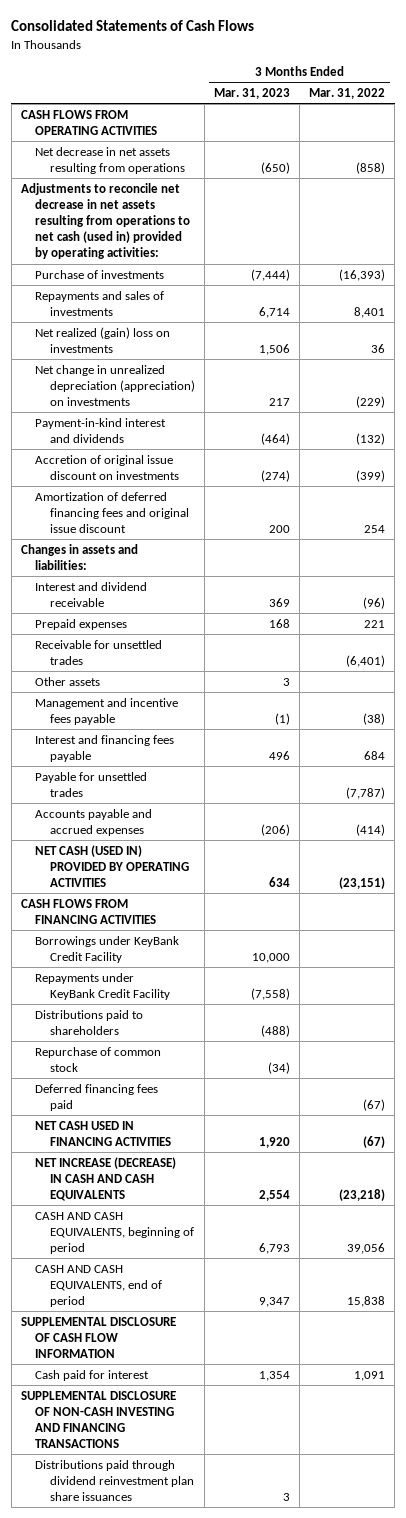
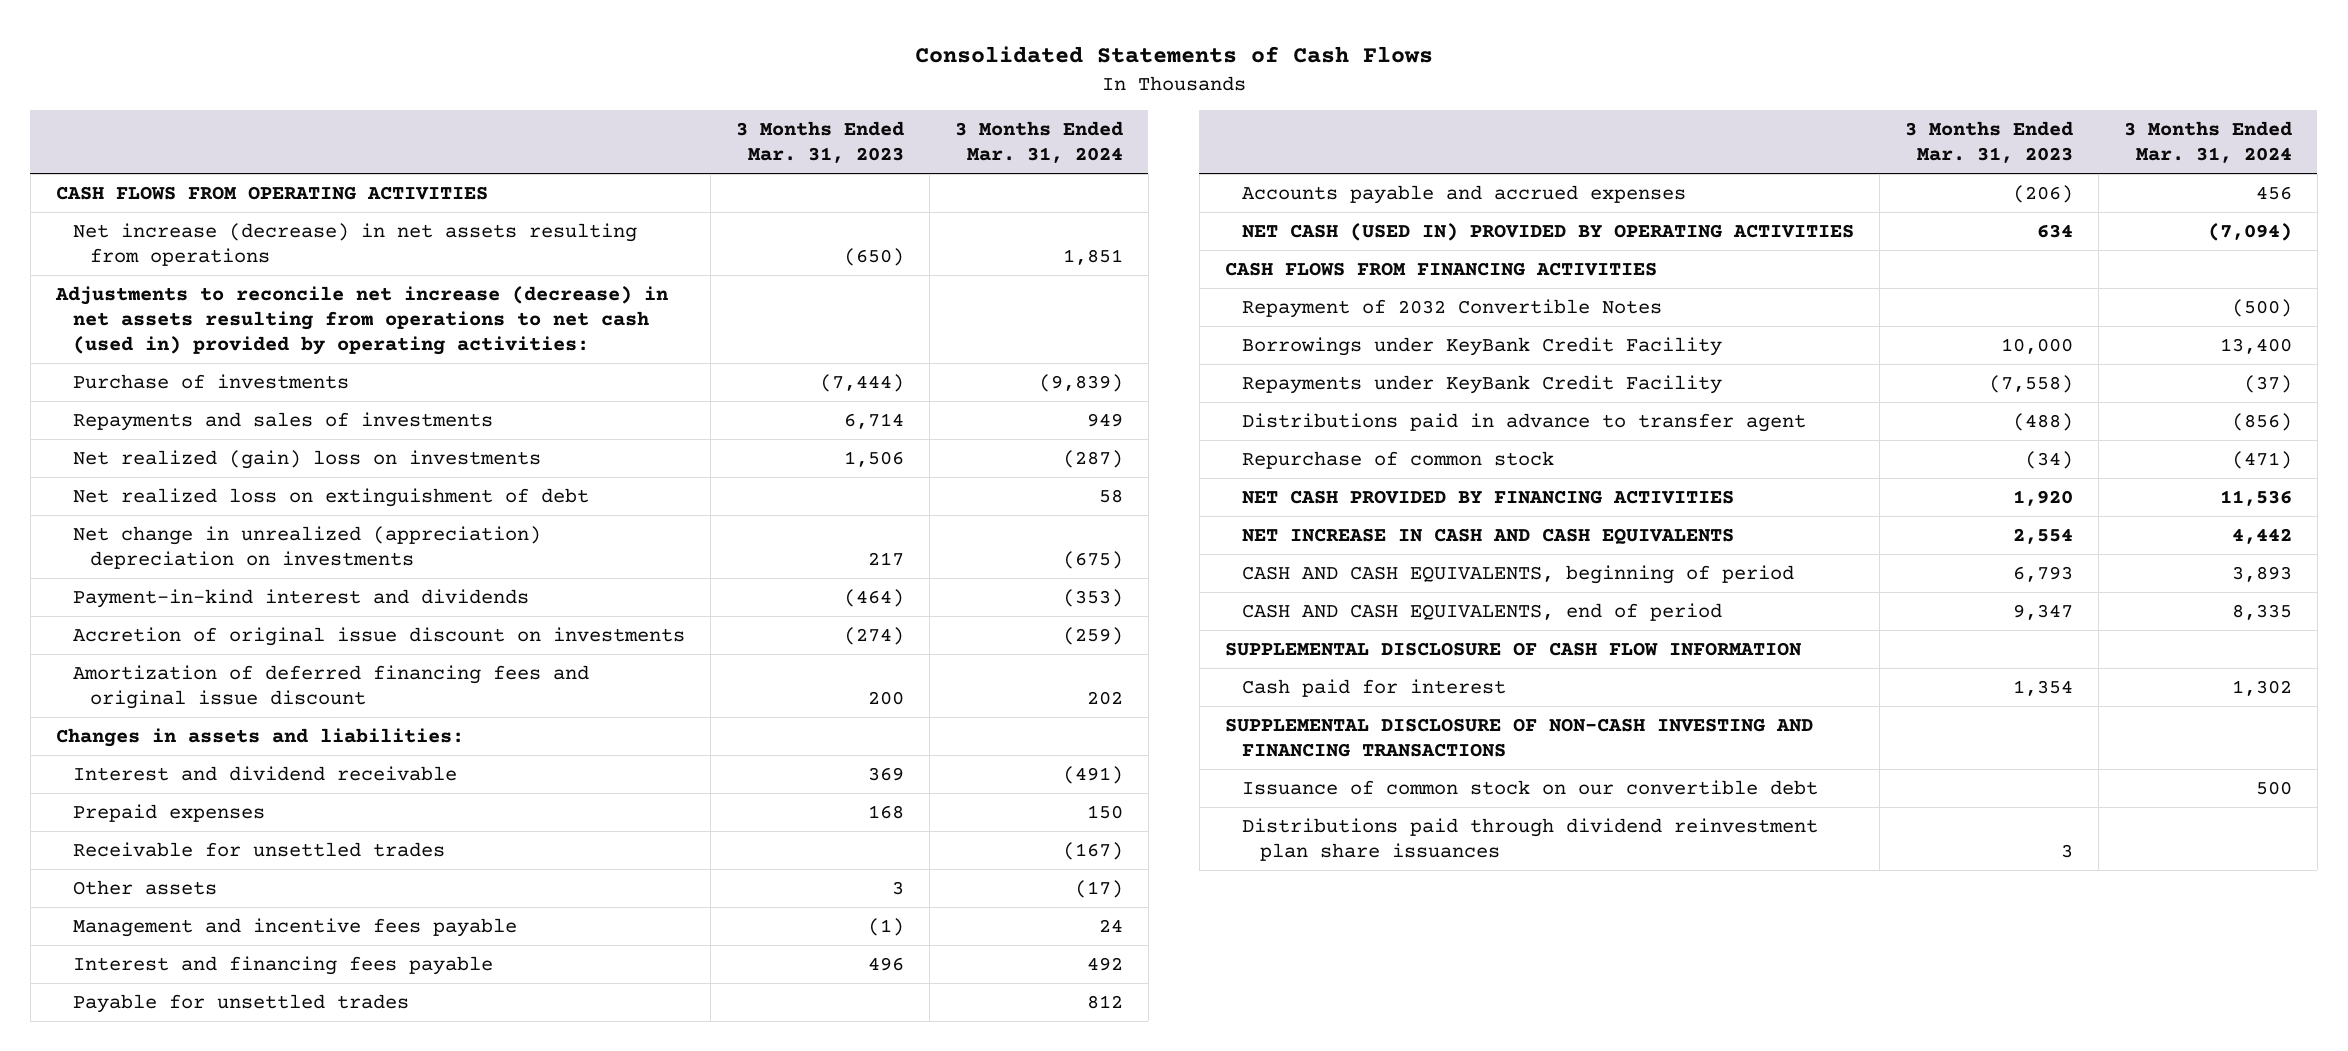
[309,87,386,99] Mar. 31, 2022 -> none
none -> [954,121,1123,164] 3 Months Ended Mar. 31, 2024
[35,146,185,174] Net decrease in net assets resulting from operations -> [73,222,638,266] Net increase (decrease) in net assets resulting from operations
[20,182,191,260] Adjustments to reconcile net decrease in net assets resulting from operations to net cash (used in) provided by operating activities: -> [54,285,668,355] Adjustments to reconcile net increase (decrease) in net assets resulting from operations to net cash (used in) provided by operating activities:
none -> [73,487,590,507] Net realized loss on extinguishment of debt
[35,364,195,406] Net change in unrealized depreciation (appreciation) on investments -> [73,525,542,569] Net change in unrealized (appreciation) depreciation on investments
none -> [1242,298,1663,318] Repayment of 2032 Convertible Notes
[35,1009,144,1035] Distributions paid to shareholders -> [1242,412,1807,432] Distributions paid in advance to transfer agent
[35,1083,159,1111] Deferred financing fees paid -> none
[35,1120,171,1146] NET CASH USED IN FINANCING ACTIVITIES -> [1242,489,1735,504] NET CASH PROVIDED BY FINANCING ACTIVITIES
[35,1156,177,1201] NET INCREASE (DECREASE) IN CASH AND CASH EQUIVALENTS -> [1242,527,1735,544] NET INCREASE IN CASH AND CASH EQUIVALENTS
none -> [1242,779,1819,795] Issuance of common stock on our convertible debt

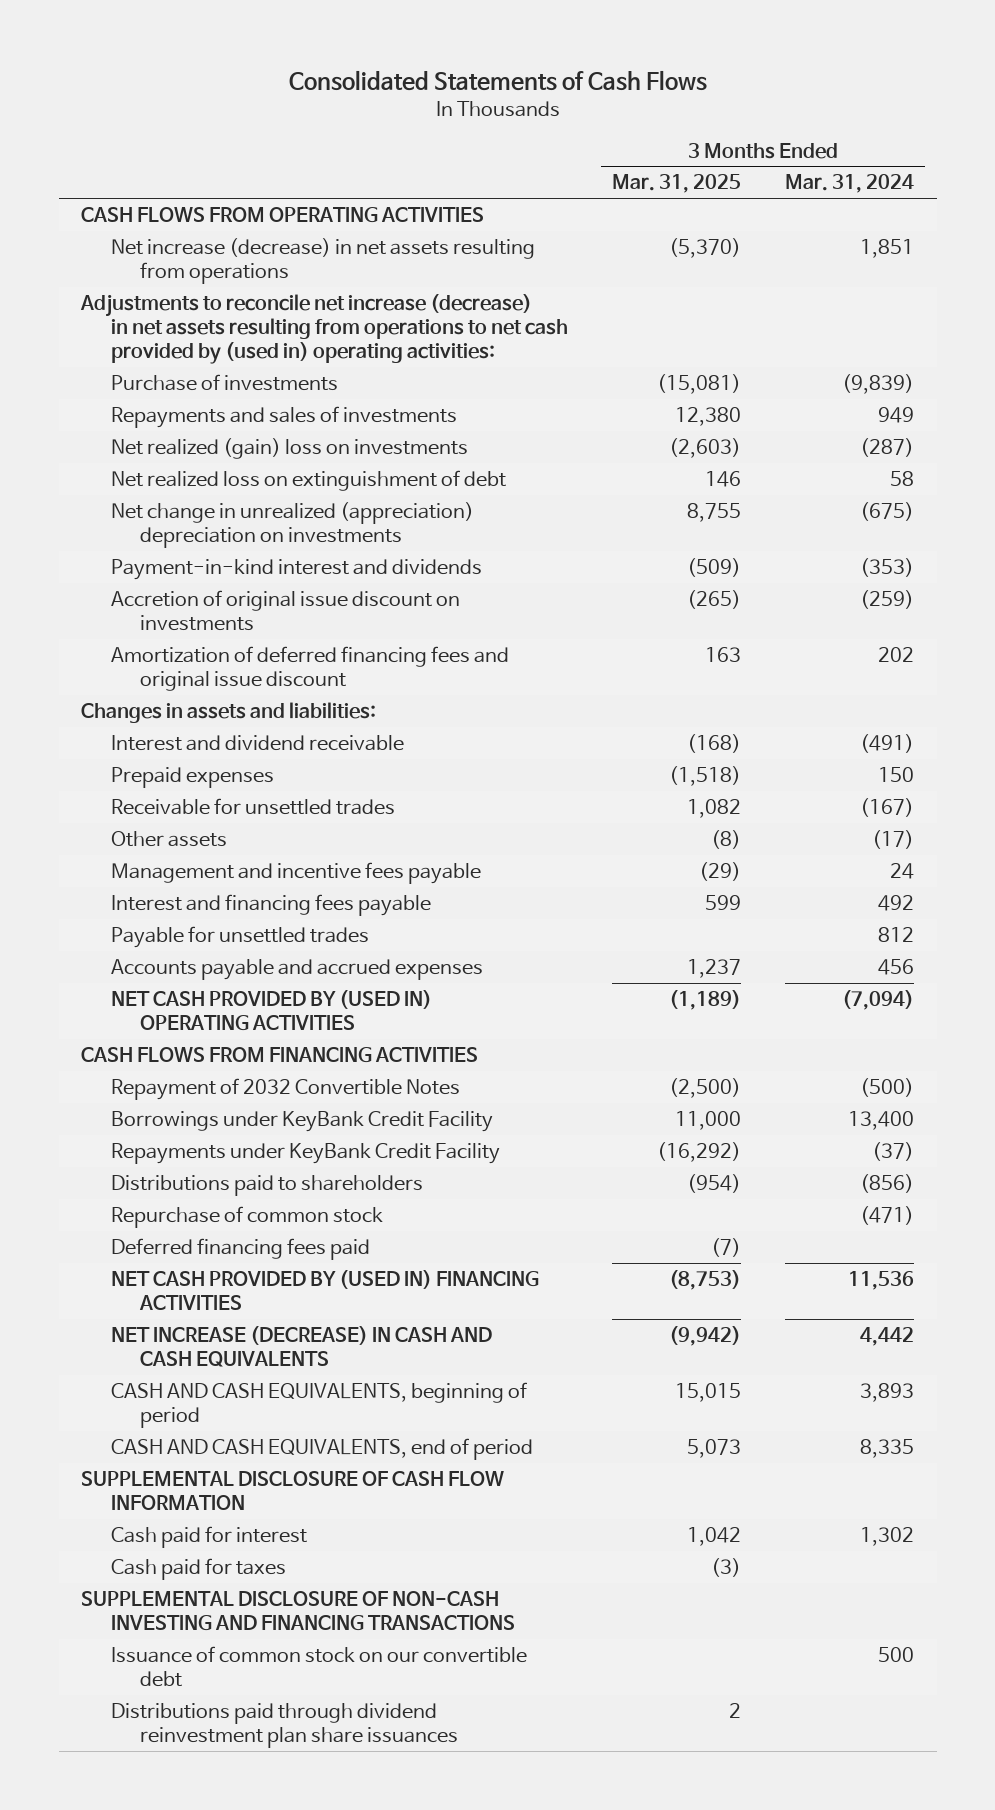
[735,121,904,164] 3 Months Ended Mar. 31, 2023 -> none
none -> [611,174,741,194] Mar. 31, 2025
[54,285,668,355] Adjustments to reconcile net increase (decrease) in net assets resulting from operations to net cash (used in) provided by operating activities: -> [79,293,568,365] Adjustments to reconcile net increase (decrease) in net assets resulting from operations to net cash provided by (used in) operating activities:
[1242,222,1855,241] NET CASH (USED IN) PROVIDED BY OPERATING ACTIVITIES -> [110,989,432,1031] NET CASH PROVIDED BY (USED IN) OPERATING ACTIVITIES
[1242,412,1807,432] Distributions paid in advance to transfer agent -> [110,1174,423,1196] Distributions paid to shareholders
none -> [110,1237,370,1260] Deferred financing fees paid
[1242,489,1735,504] NET CASH PROVIDED BY FINANCING ACTIVITIES -> [110,1269,539,1310] NET CASH PROVIDED BY (USED IN) FINANCING ACTIVITIES
[1242,527,1735,544] NET INCREASE IN CASH AND CASH EQUIVALENTS -> [110,1325,492,1367] NET INCREASE (DECREASE) IN CASH AND CASH EQUIVALENTS
none -> [110,1557,286,1580] Cash paid for taxes

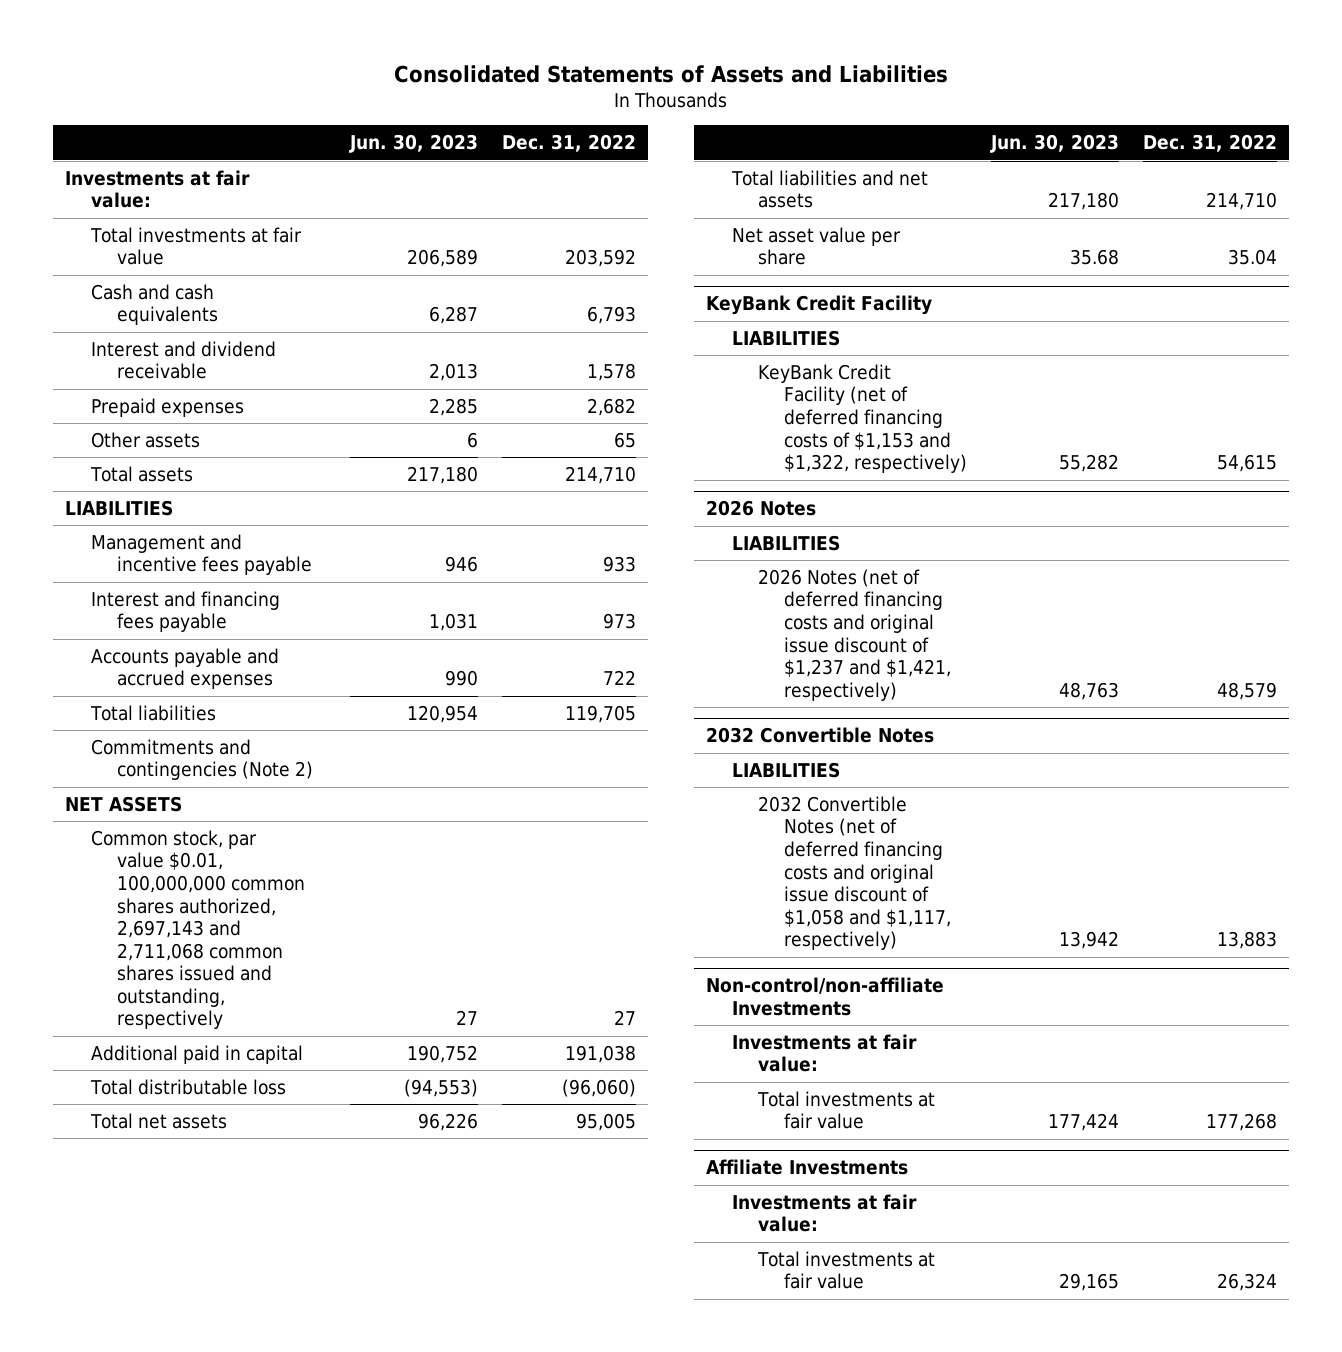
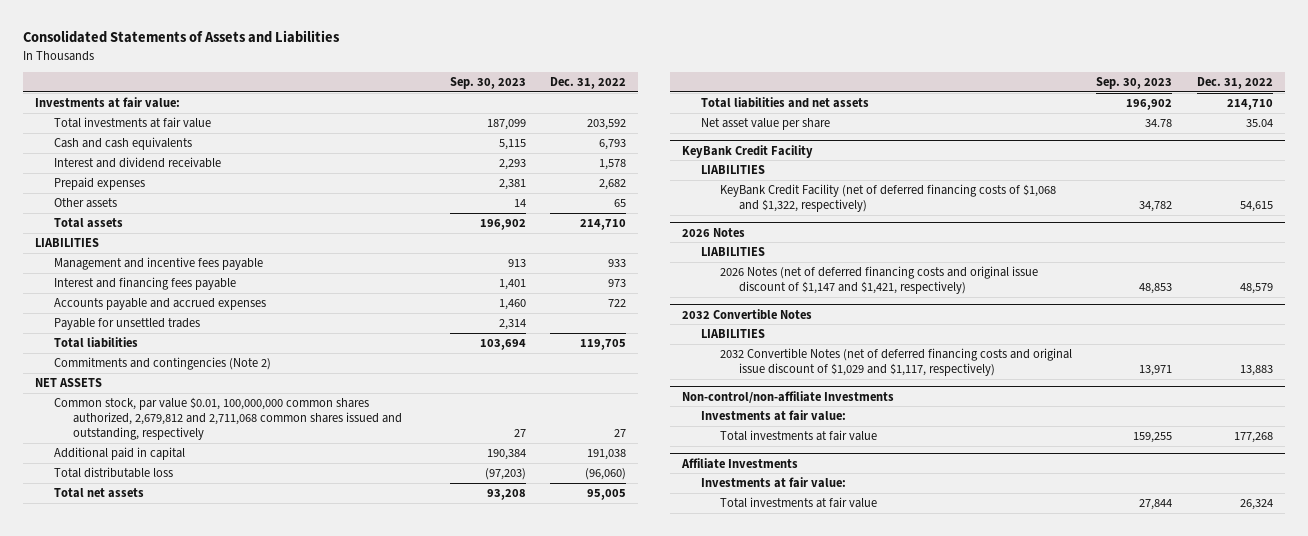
[348,134,478,154] Jun. 30, 2023 -> none
none -> [449,77,526,90] Sep. 30, 2023
none -> [54,317,201,330] Payable for unsettled trades
[90,829,305,1030] Common stock, par value $0.01, 100,000,000 common shares authorized, 2,697,143 and 2,711,068 common shares issued and outstanding, respectively -> [54,396,403,441] Common stock, par value $0.01, 100,000,000 common shares authorized, 2,679,812 and 2,711,068 common shares issued and outstanding, respectively
[758,363,967,474] KeyBank Credit Facility (net of deferred financing costs of $1,153 and $1,322, respectively) -> [720,183,1057,213] KeyBank Credit Facility (net of deferred financing costs of $1,068 and $1,322, respectively)
[758,568,951,701] 2026 Notes (net of deferred financing costs and original issue discount of $1,237 and $1,421, respectively) -> [720,265,1039,295] 2026 Notes (net of deferred financing costs and original issue discount of $1,147 and $1,421, respectively)
[758,795,951,951] 2032 Convertible Notes (net of deferred financing costs and original issue discount of $1,058 and $1,117, respectively) -> [720,347,1073,377] 2032 Convertible Notes (net of deferred financing costs and original issue discount of $1,029 and $1,117, respectively)

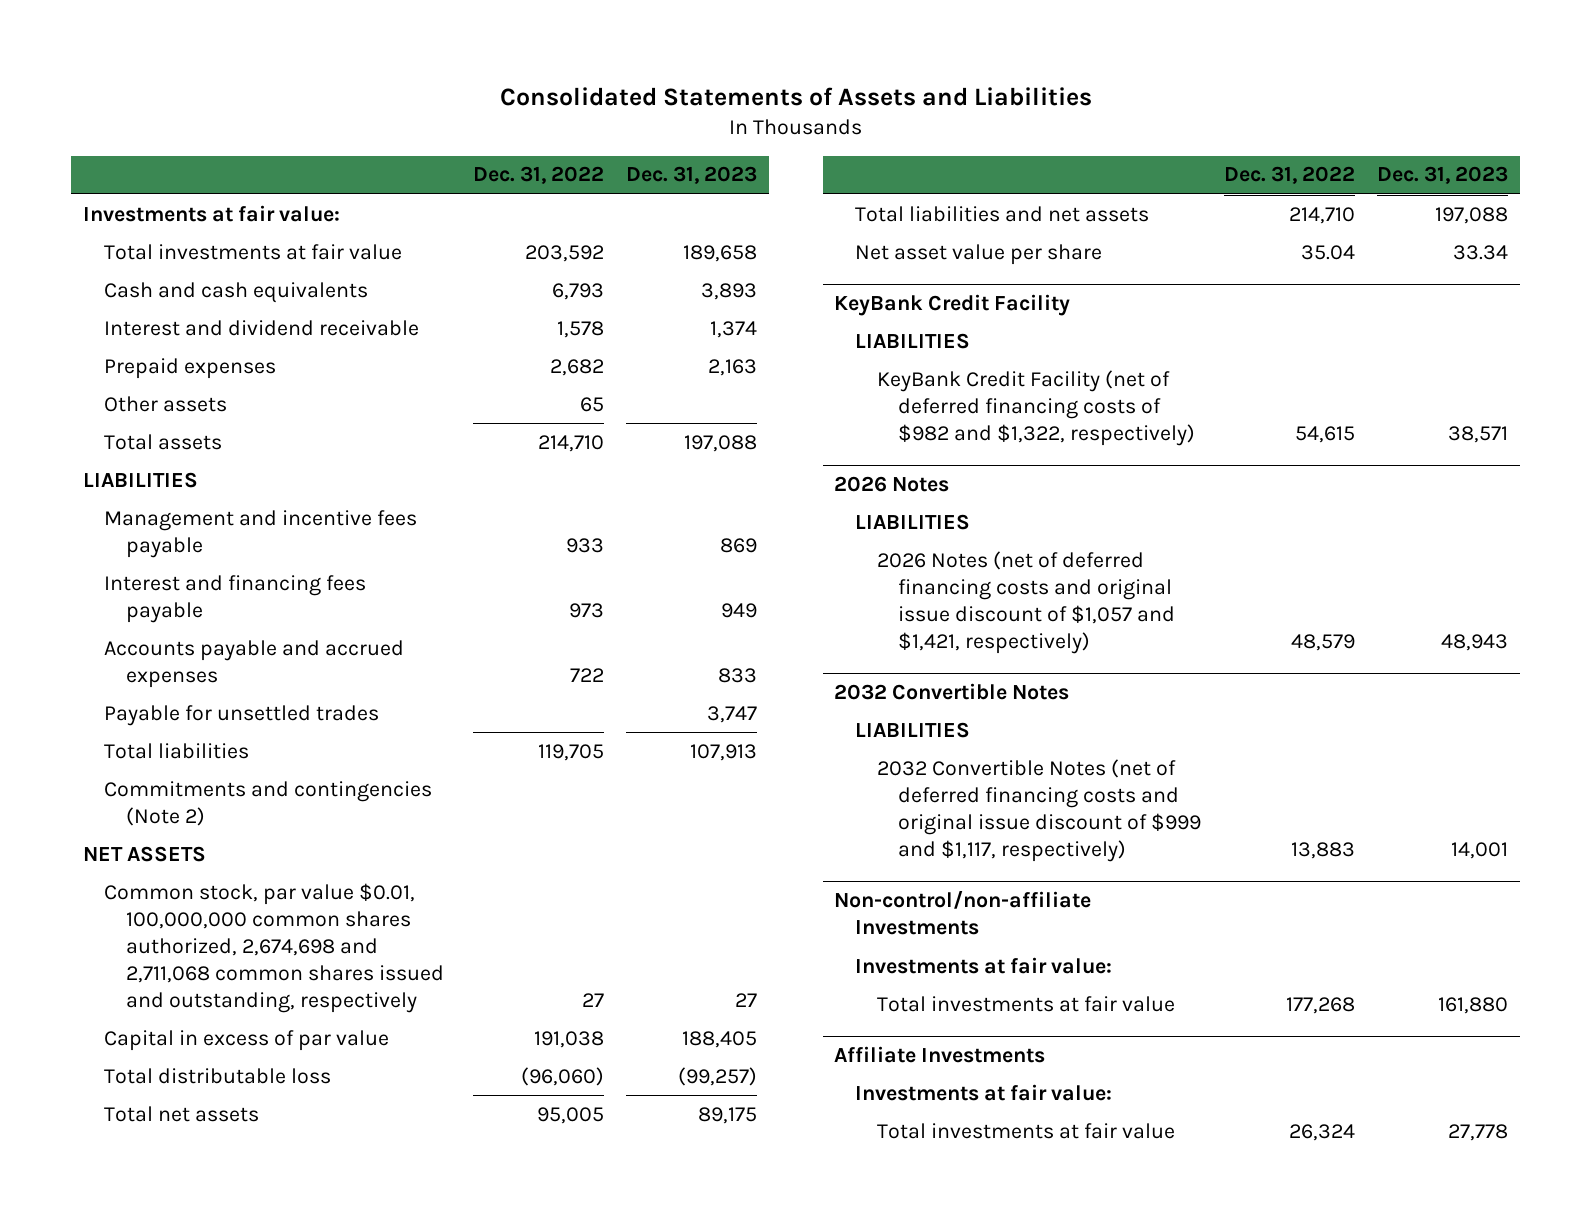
[449,77,526,90] Sep. 30, 2023 -> none
none -> [626,166,758,185] Dec. 31, 2023
[54,396,403,441] Common stock, par value $0.01, 100,000,000 common shares authorized, 2,679,812 and 2,711,068 common shares issued and outstanding, respectively -> [104,882,444,1013] Common stock, par value $0.01, 100,000,000 common shares authorized, 2,674,698 and 2,711,068 common shares issued and outstanding, respectively
[54,446,186,460] Additional paid in capital -> [104,1029,390,1051] Capital in excess of par value
[720,183,1057,213] KeyBank Credit Facility (net of deferred financing costs of $1,068 and $1,322, respectively) -> [876,369,1196,446] KeyBank Credit Facility (net of deferred financing costs of $982 and $1,322, respectively)
[720,265,1039,295] 2026 Notes (net of deferred financing costs and original issue discount of $1,147 and $1,421, respectively) -> [876,550,1176,654] 2026 Notes (net of deferred financing costs and original issue discount of $1,057 and $1,421, respectively)
[720,347,1073,377] 2032 Convertible Notes (net of deferred financing costs and original issue discount of $1,029 and $1,117, respectively) -> [876,758,1202,862] 2032 Convertible Notes (net of deferred financing costs and original issue discount of $999 and $1,117, respectively)

